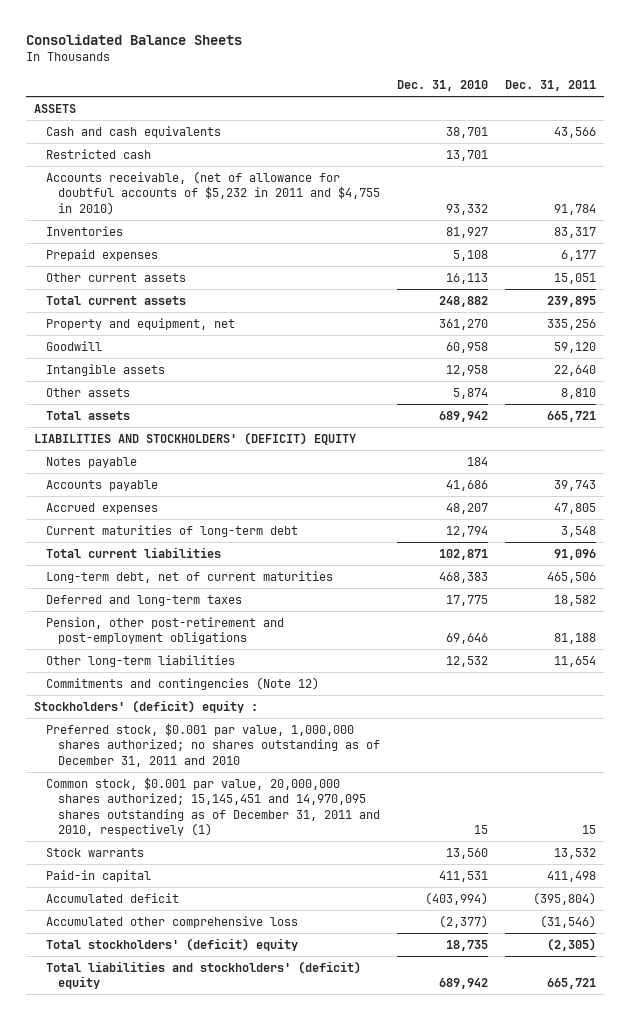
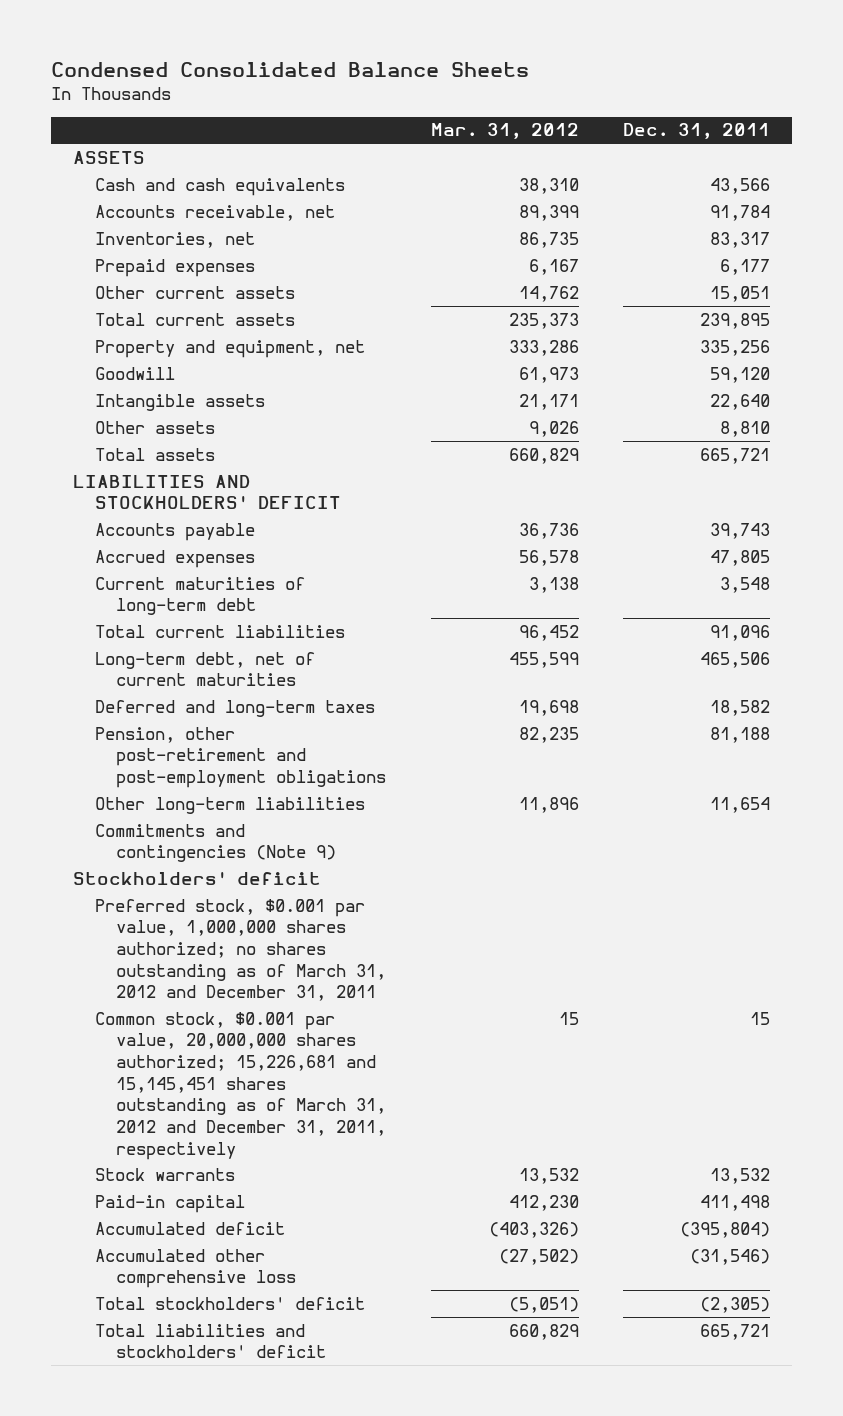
[25,33,242,45] Consolidated Balance Sheets -> [50,61,529,77] Condensed Consolidated Balance Sheets
[396,80,488,92] Dec. 31, 2010 -> none
none -> [430,123,579,140] Mar. 31, 2012
[46,148,152,159] Restricted cash -> none
[46,170,380,215] Accounts receivable, (net of allowance for doubtful accounts of $5,232 in 2011 and $4,755 in 2010) -> [94,204,335,221] Accounts receivable, net
[46,225,124,236] Inventories -> [94,231,255,248] Inventories, net
[46,456,138,468] Notes payable -> none
[34,431,357,445] LIABILITIES AND STOCKHOLDERS' (DEFICIT) EQUITY -> [72,474,341,510] LIABILITIES AND STOCKHOLDERS' DEFICIT
[46,676,320,690] Commitments and contingencies (Note 12) -> [94,823,337,863] Commitments and contingencies (Note 9)
[34,699,259,713] Stockholders' (deficit) equity : -> [72,871,321,885] Stockholders' deficit
[46,722,380,767] Preferred stock, $0.001 par value, 1,000,000 shares authorized; no shares outstanding as of December 31, 2011 and 2010 -> [94,898,387,1002] Preferred stock, $0.001 par value, 1,000,000 shares authorized; no shares outstanding as of March 31, 2012 and December 31, 2011
[46,776,380,837] Common stock, $0.001 par value, 20,000,000 shares authorized; 15,145,451 and 14,970,095 shares outstanding as of December 31, 2011 and 2010, respectively (1) -> [94,1011,387,1160] Common stock, $0.001 par value, 20,000,000 shares authorized; 15,226,681 and 15,145,451 shares outstanding as of March 31, 2012 and December 31, 2011, respectively
[46,937,299,951] Total stockholders' (deficit) equity -> [94,1296,365,1310] Total stockholders' deficit
[46,960,362,990] Total liabilities and stockholders' (deficit) equity -> [94,1323,327,1359] Total liabilities and stockholders' deficit

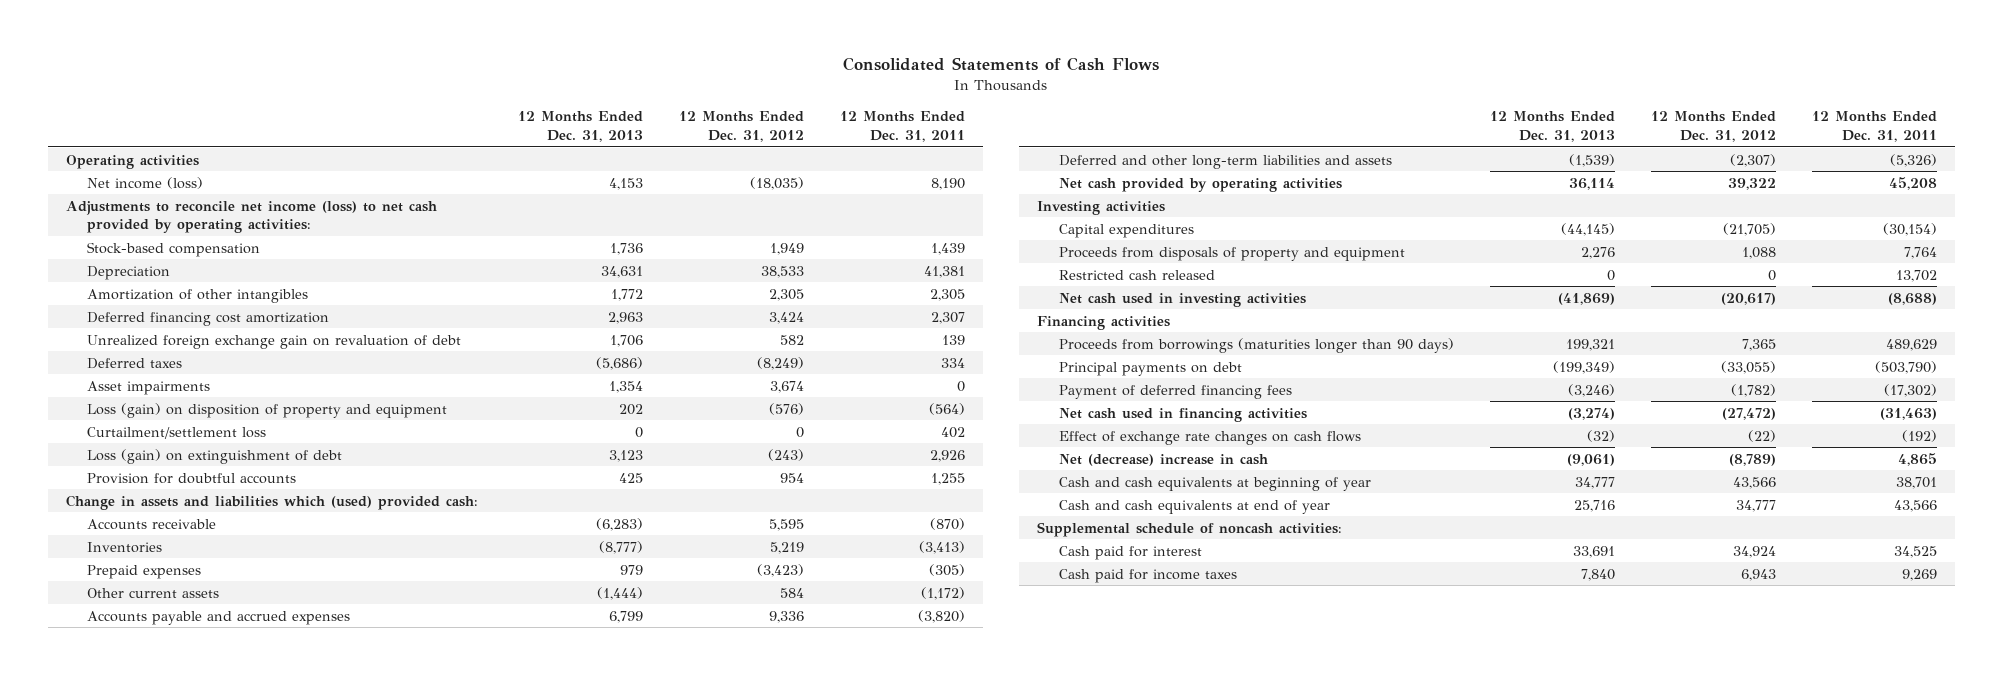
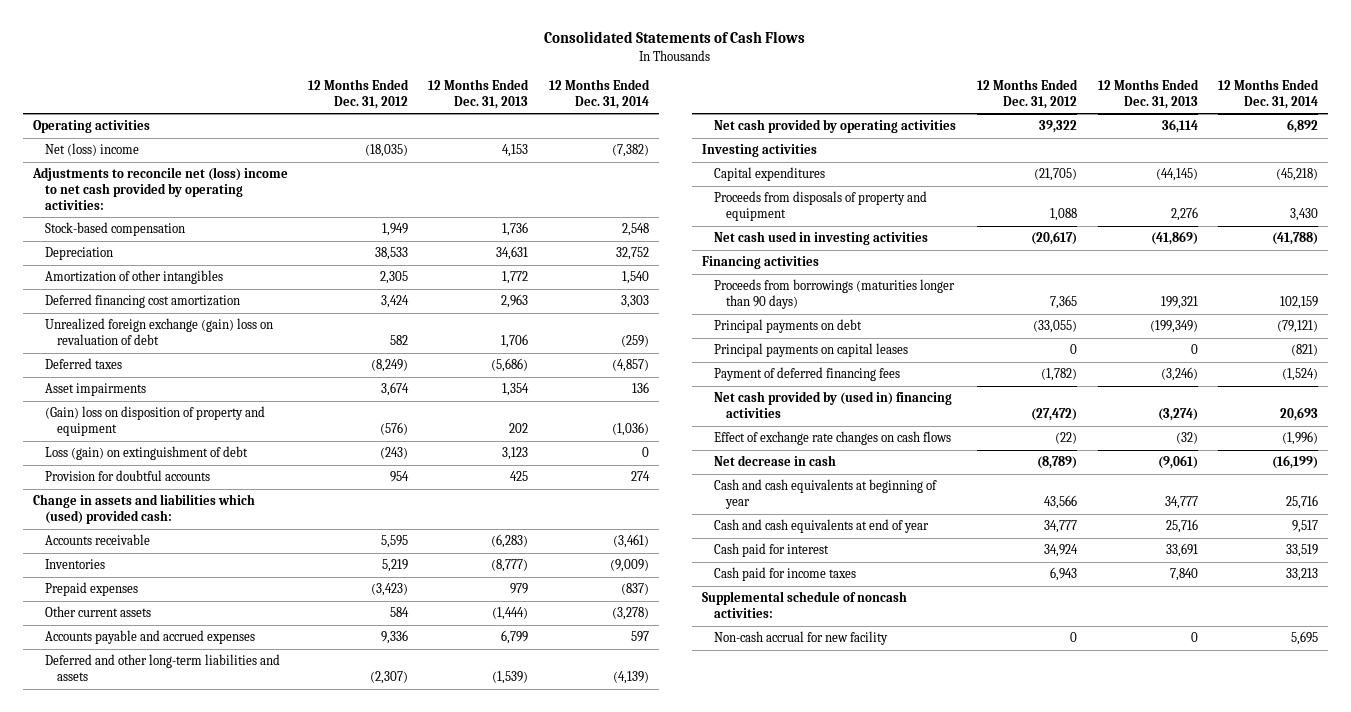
[839,111,965,143] 12 Months Ended Dec. 31, 2011 -> none
none -> [548,79,650,109] 12 Months Ended Dec. 31, 2014
[86,176,203,189] Net income (loss) -> [44,143,139,157] Net (loss) income
[65,200,437,234] Adjustments to reconcile net income (loss) to net cash provided by operating activities: -> [31,167,288,210] Adjustments to reconcile net (loss) income to net cash provided by operating activities:
[86,334,461,349] Unrealized foreign exchange gain on revaluation of debt -> [44,318,273,346] Unrealized foreign exchange (gain) loss on revaluation of debt
[86,426,266,439] Curtailment/settlement loss -> none
[86,402,447,418] Loss (gain) on disposition of property and equipment -> [44,406,265,437] (Gain) loss on disposition of property and equipment
[1058,269,1215,280] Restricted cash released -> none
none -> [713,343,908,358] Principal payments on capital leases
[1058,407,1307,422] Net cash used in financing activities -> [713,391,952,419] Net cash provided by (used in) financing activities
[1058,453,1268,466] Net (decrease) increase in cash -> [713,455,836,467] Net decrease in cash
[1037,521,1343,537] Supplemental schedule of noncash activities: -> [702,591,908,619] Supplemental schedule of noncash activities:
none -> [713,631,888,646] Non-cash accrual for new facility

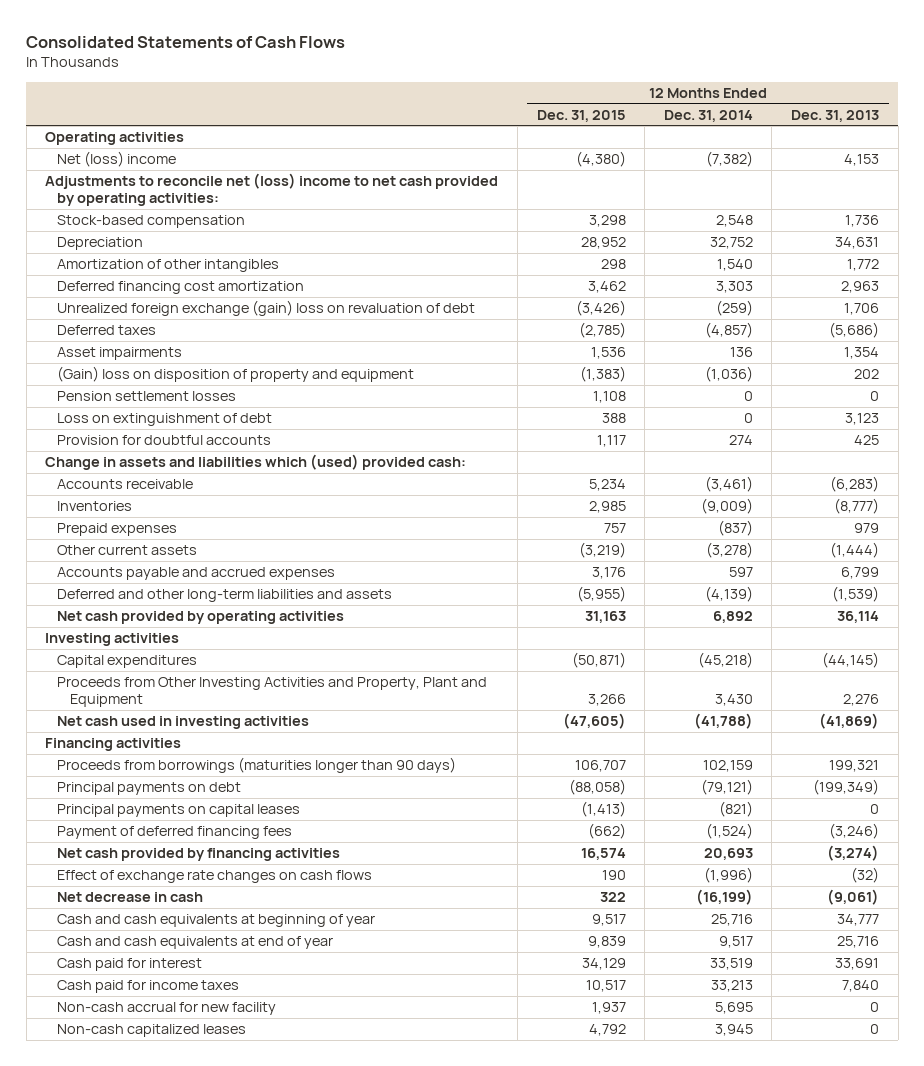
[308,79,410,109] 12 Months Ended Dec. 31, 2012 -> none
none -> [536,109,626,122] Dec. 31, 2015
none -> [57,391,237,402] Pension settlement losses
[44,446,248,461] Loss (gain) on extinguishment of debt -> [57,413,273,427] Loss on extinguishment of debt
[713,191,927,222] Proceeds from disposals of property and equipment -> [57,677,488,708] Proceeds from Other Investing Activities and Property, Plant and Equipment
[713,391,952,419] Net cash provided by (used in) financing activities -> [57,848,341,862] Net cash provided by financing activities
[702,591,908,619] Supplemental schedule of noncash activities: -> none
none -> [57,1024,247,1038] Non-cash capitalized leases

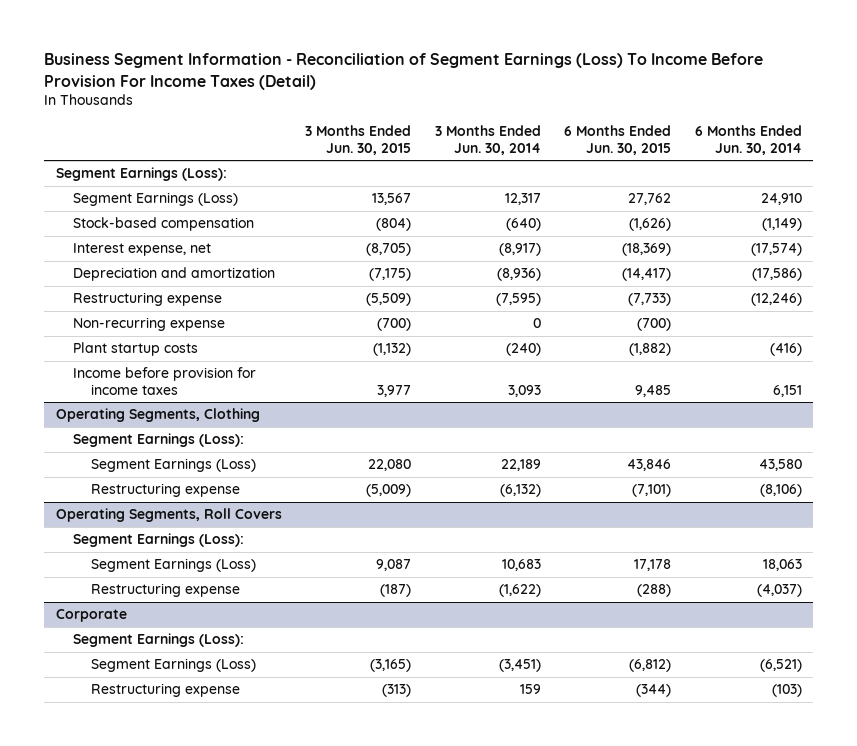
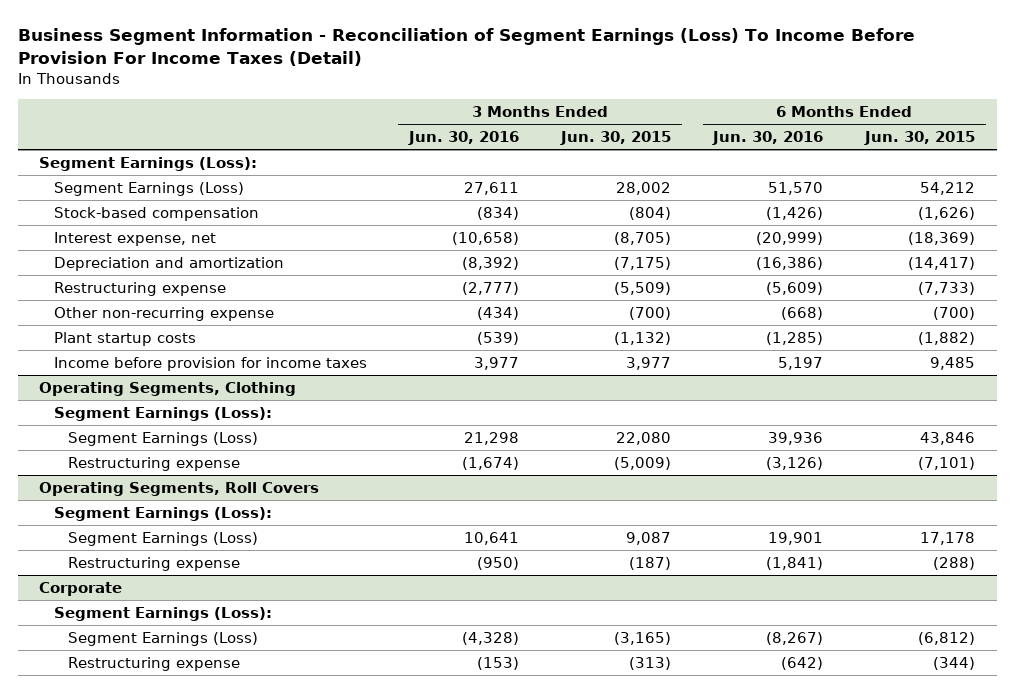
[434,125,541,155] 3 Months Ended Jun. 30, 2014 -> none
[694,125,802,155] 6 Months Ended Jun. 30, 2014 -> none
none -> [408,131,520,146] Jun. 30, 2016
none -> [712,131,824,146] Jun. 30, 2016
[372,193,412,206] 13,567 -> [616,182,672,196] 28,002
[628,193,672,206] 27,762 -> [920,182,976,196] 54,212
[73,317,226,332] Non-recurring expense -> [53,307,274,322] Other non-recurring expense

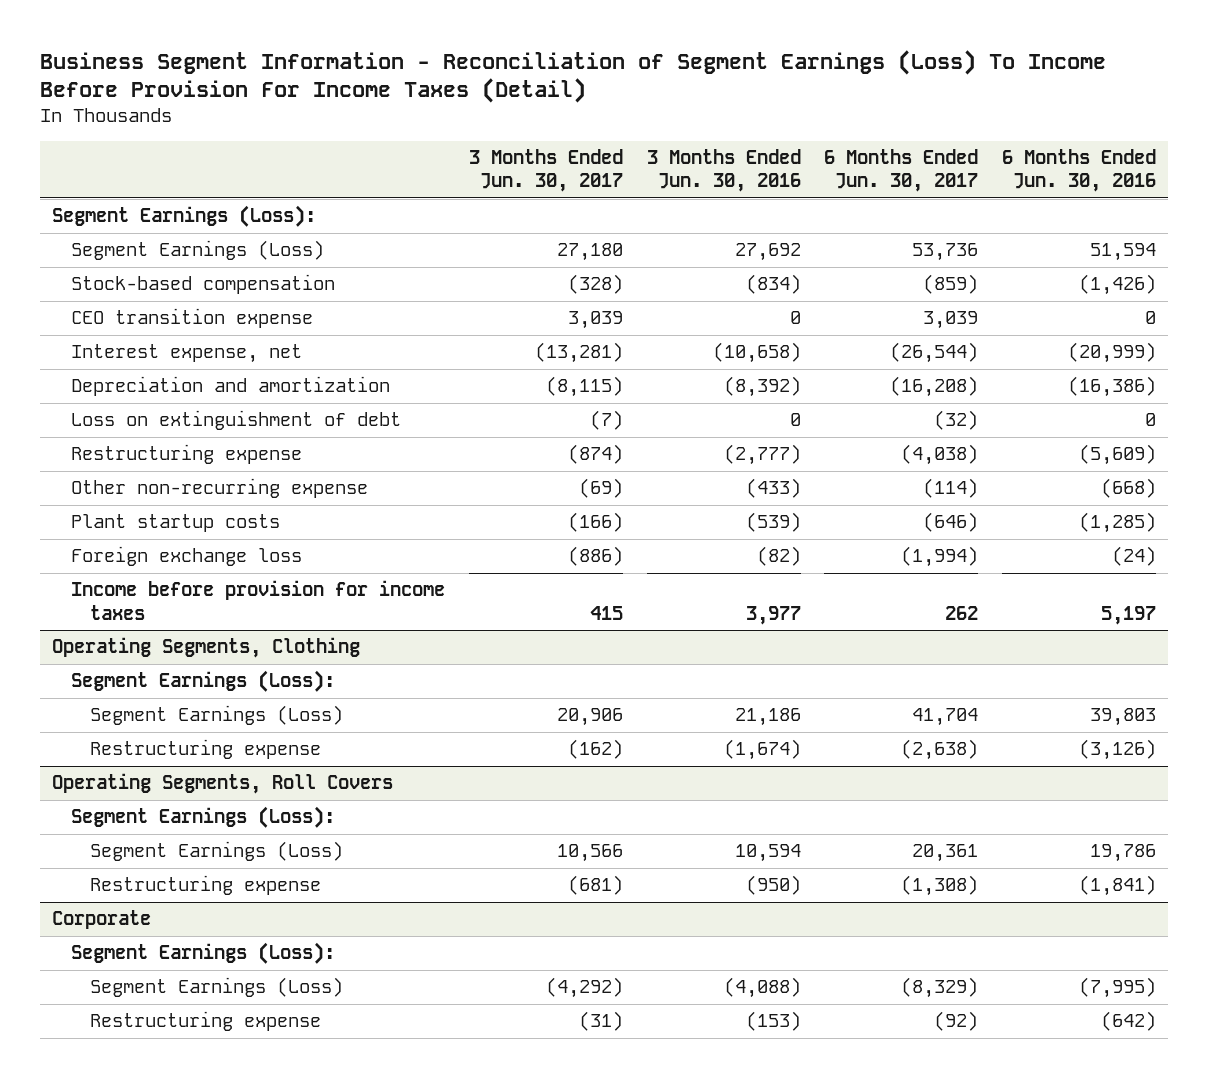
[560,131,672,146] Jun. 30, 2015 -> none
[864,131,976,146] Jun. 30, 2015 -> none
none -> [468,149,623,193] 3 Months Ended Jun. 30, 2017
none -> [824,149,979,193] 6 Months Ended Jun. 30, 2017
[464,182,520,196] 27,611 -> [734,243,801,262] 27,692
[768,182,824,196] 51,570 -> [1090,243,1157,262] 51,594
none -> [70,308,313,329] CEO transition expense
none -> [70,410,401,431] Loss on extinguishment of debt
[477,307,520,321] (434) -> [745,478,801,499] (433)
none -> [70,546,302,567] Foreign exchange loss
[464,432,520,446] 21,298 -> [734,708,801,727] 21,186
[768,432,824,446] 39,936 -> [1090,708,1157,727] 39,803
[464,532,520,546] 10,641 -> [734,844,801,863] 10,594
[768,532,824,546] 19,901 -> [1090,844,1157,863] 19,786
[462,632,520,646] (4,328) -> [723,977,801,999] (4,088)
[766,632,824,646] (8,267) -> [1079,977,1157,999] (7,995)

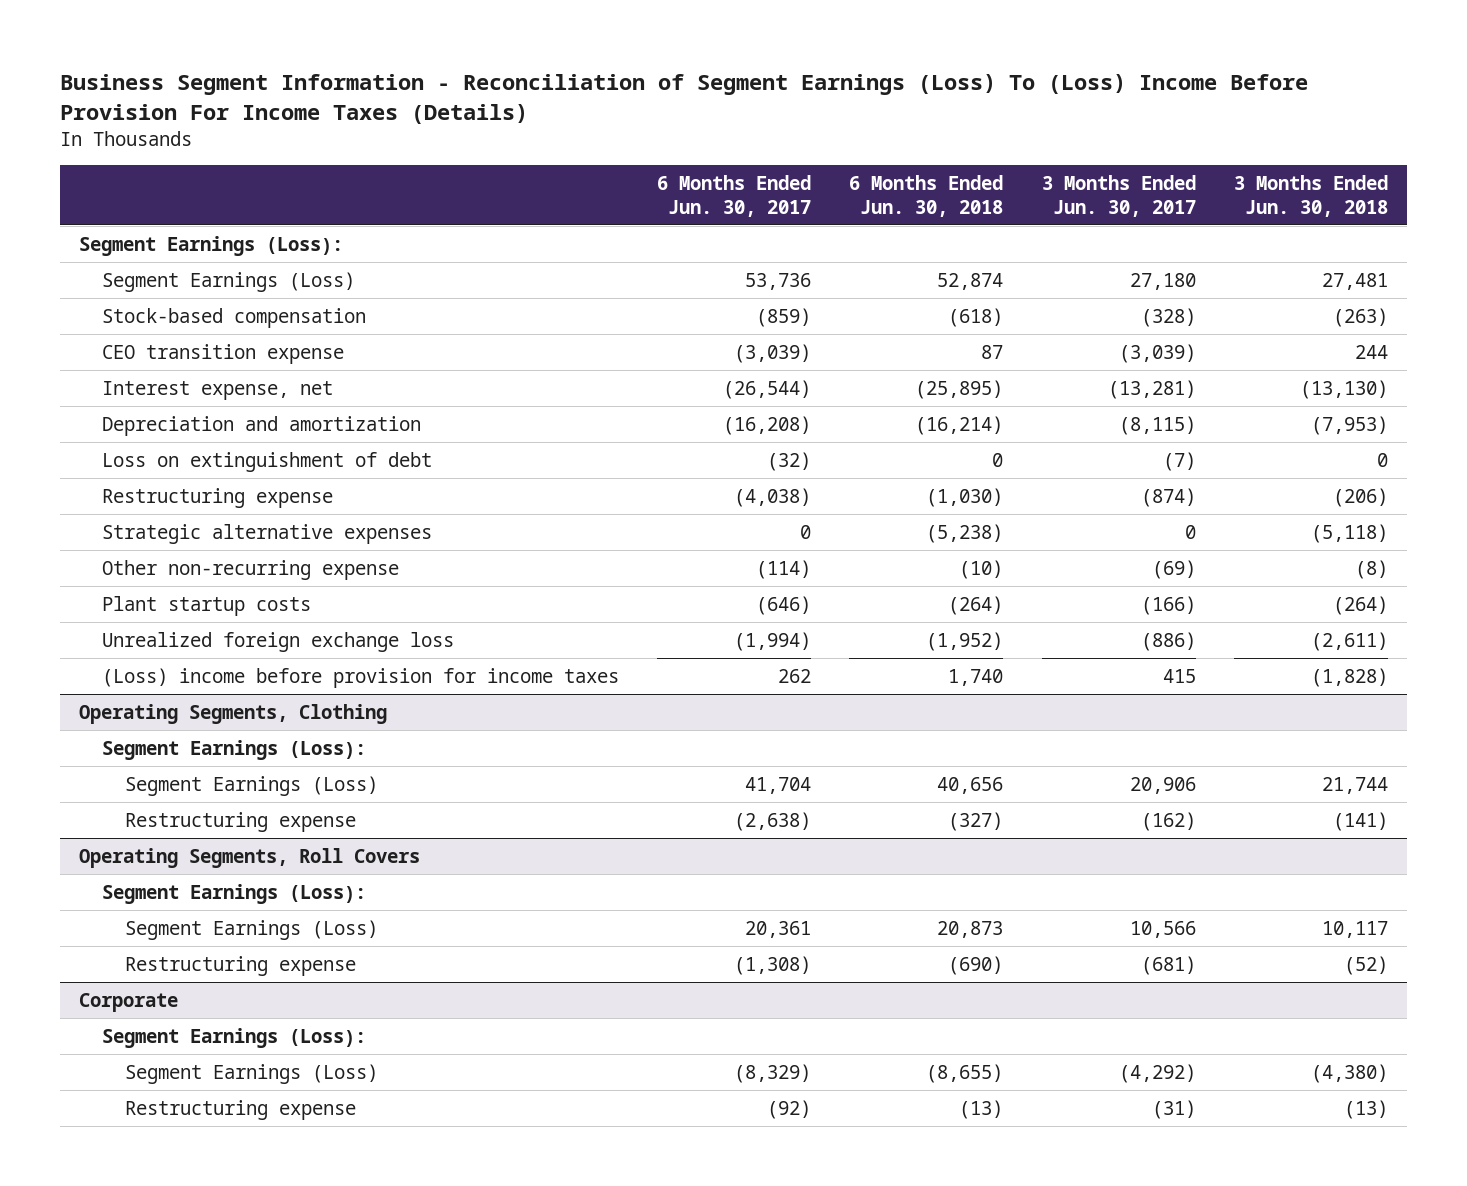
[39,49,1106,104] Business Segment Information - Reconciliation of Segment Earnings (Loss) To Income Before Provision For Income Taxes (Detail) -> [60,73,1309,124] Business Segment Information - Reconciliation of Segment Earnings (Loss) To (Loss) Income Before Provision For Income Taxes (Details)
[646,149,801,193] 3 Months Ended Jun. 30, 2016 -> none
[1002,149,1157,193] 6 Months Ended Jun. 30, 2016 -> none
none -> [849,174,1004,217] 6 Months Ended Jun. 30, 2018
none -> [1233,174,1388,217] 3 Months Ended Jun. 30, 2018
[567,311,623,330] 3,039 -> [1118,343,1196,363] (3,039)
[923,311,979,330] 3,039 -> [734,343,812,363] (3,039)
none -> [102,523,433,544] Strategic alternative expenses
[70,546,302,567] Foreign exchange loss -> [102,631,455,652] Unrealized foreign exchange loss
[70,580,445,620] Income before provision for income taxes -> [102,667,620,688] (Loss) income before provision for income taxes

